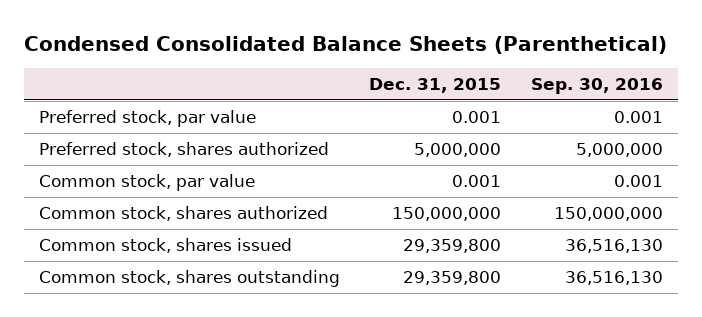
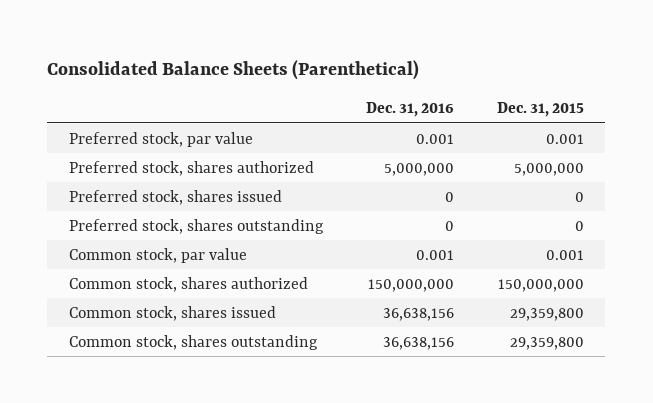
[24,35,668,54] Condensed Consolidated Balance Sheets (Parenthetical) -> [47,60,420,81] Consolidated Balance Sheets (Parenthetical)
[530,78,663,95] Sep. 30, 2016 -> none
none -> [365,102,454,118] Dec. 31, 2016
none -> [68,189,282,205] Preferred stock, shares issued
none -> [68,218,324,234] Preferred stock, shares outstanding

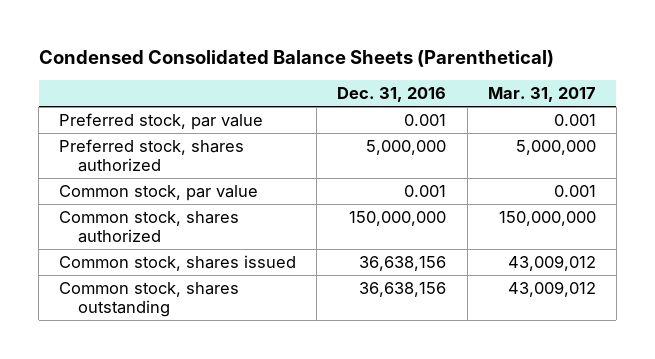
[47,60,420,81] Consolidated Balance Sheets (Parenthetical) -> [38,49,554,67] Condensed Consolidated Balance Sheets (Parenthetical)
[496,102,584,118] Dec. 31, 2015 -> none
none -> [487,87,596,103] Mar. 31, 2017
[68,189,282,205] Preferred stock, shares issued -> none
[68,218,324,234] Preferred stock, shares outstanding -> none

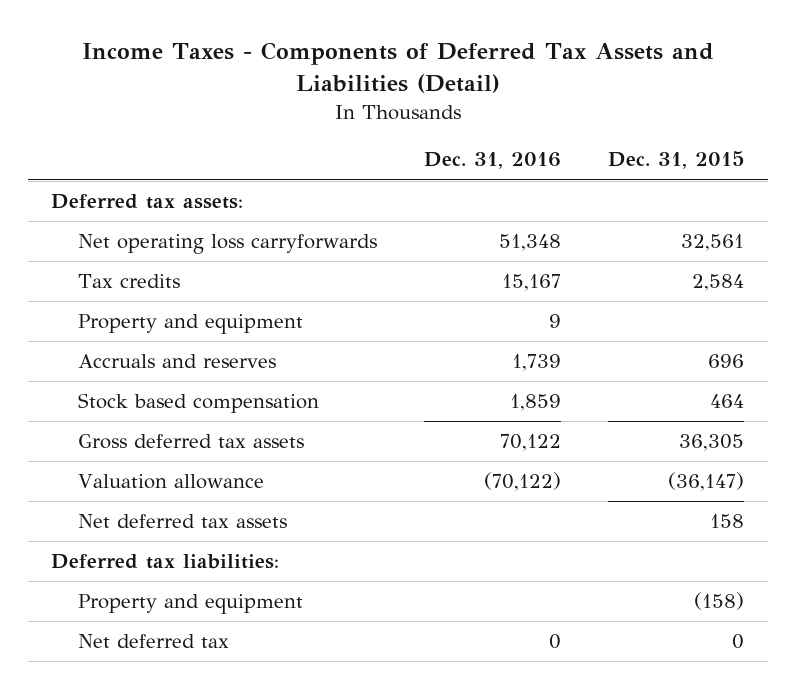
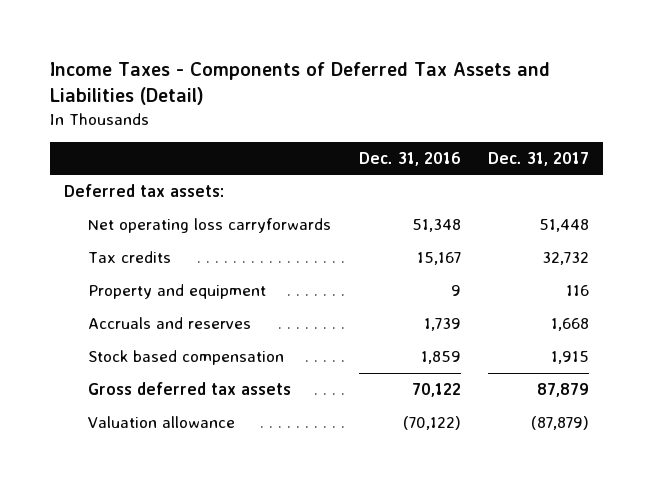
[608,151,745,170] Dec. 31, 2015 -> none
none -> [488,151,590,166] Dec. 31, 2017
[77,514,287,529] Net deferred tax assets -> none
[51,554,280,570] Deferred tax liabilities: -> none
[77,594,303,615] Property and equipment -> none
[77,634,229,649] Net deferred tax -> none

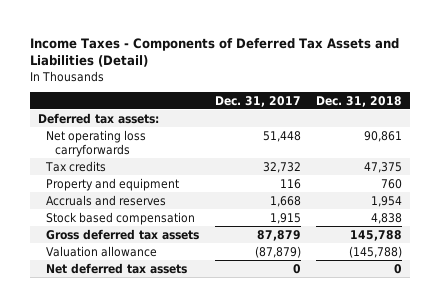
[358,151,461,166] Dec. 31, 2016 -> none
none -> [316,95,403,107] Dec. 31, 2018
none -> [46,262,188,274] Net deferred tax assets

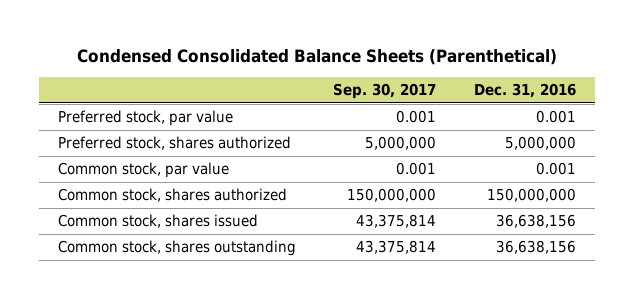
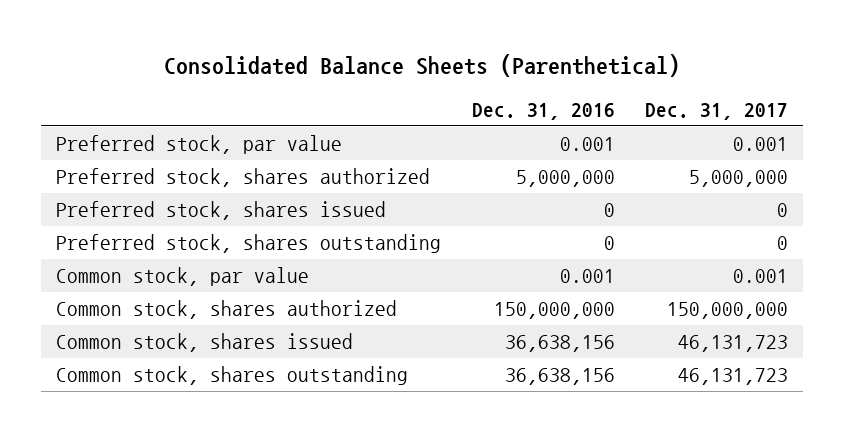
[76,49,557,66] Condensed Consolidated Balance Sheets (Parenthetical) -> [164,53,681,77] Consolidated Balance Sheets (Parenthetical)
[333,83,437,100] Sep. 30, 2017 -> none
none -> [645,102,789,120] Dec. 31, 2017
none -> [56,201,387,221] Preferred stock, shares issued
none -> [56,234,442,254] Preferred stock, shares outstanding

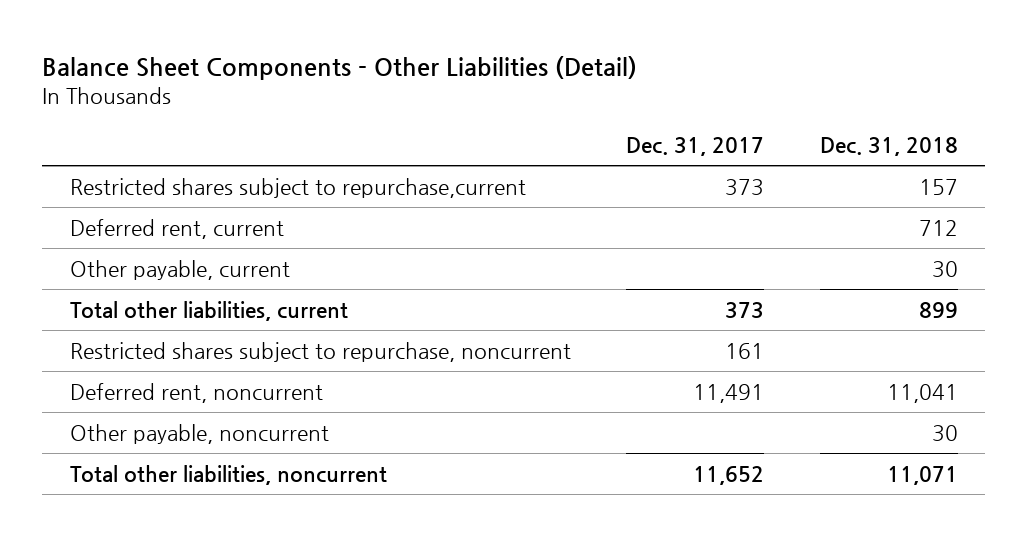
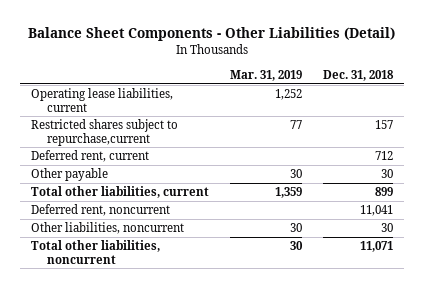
[626,136,765,156] Dec. 31, 2017 -> none
none -> [229,70,302,82] Mar. 31, 2019
none -> [30,88,173,112] Operating lease liabilities, current
[69,259,290,280] Other payable, current -> [30,168,108,182] Other payable
[69,341,571,362] Restricted shares subject to repurchase, noncurrent -> none
[69,423,329,444] Other payable, noncurrent -> [30,222,184,235] Other liabilities, noncurrent

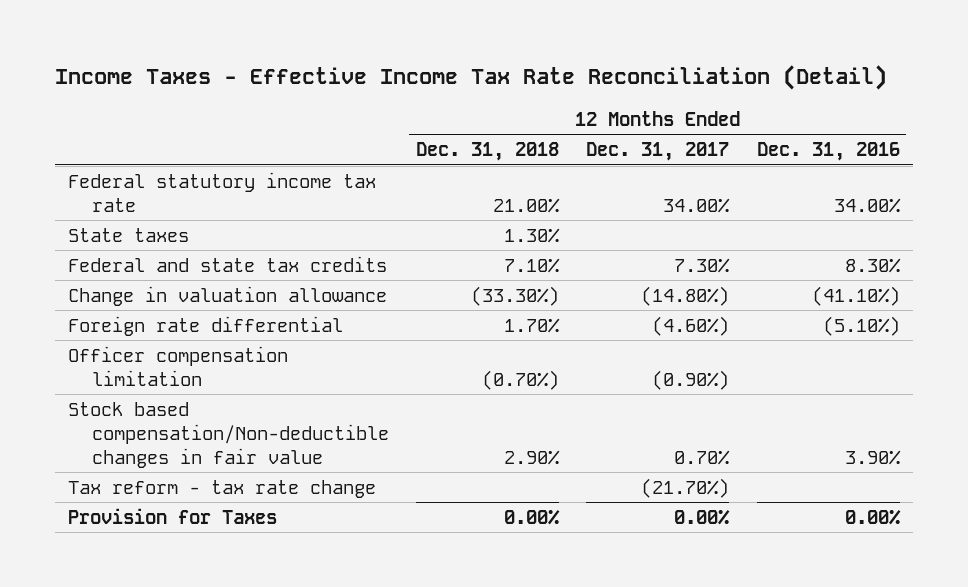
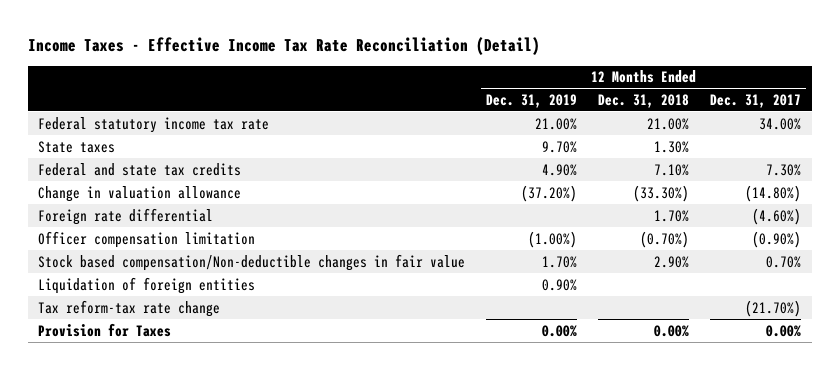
[756,142,900,162] Dec. 31, 2016 -> none
none -> [486,93,578,108] Dec. 31, 2019
none -> [38,276,256,294] Liquidation of foreign entities
[68,479,377,498] Tax reform - tax rate change -> [38,299,221,317] Tax reform-tax rate change

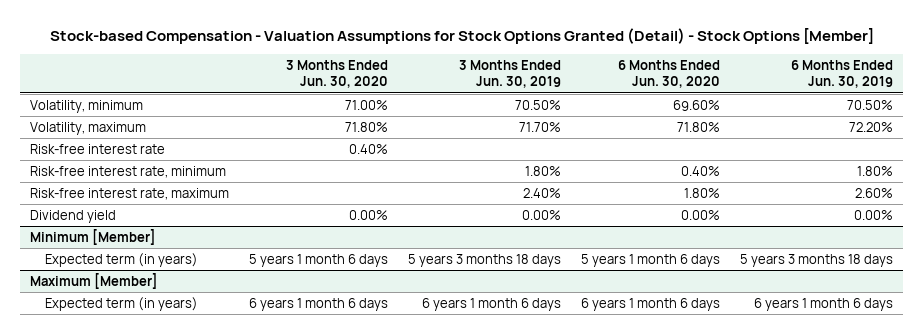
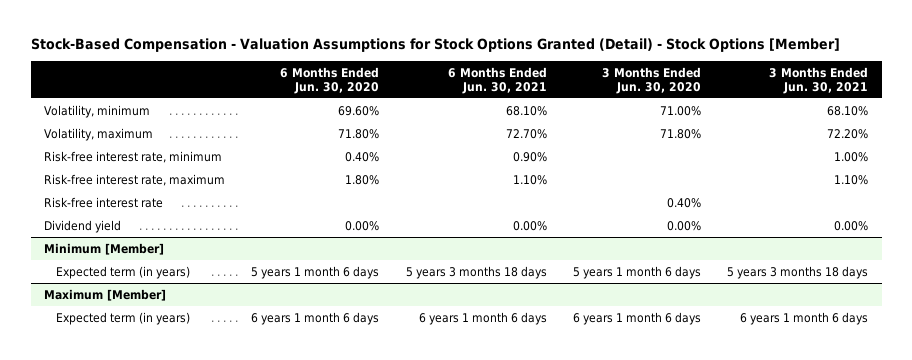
[49,27,874,44] Stock-based Compensation - Valuation Assumptions for Stock Options Granted (Detail) - Stock Options [Member] -> [30,38,840,53] Stock-Based Compensation - Valuation Assumptions for Stock Options Granted (Detail) - Stock Options [Member]
[459,59,562,89] 3 Months Ended Jun. 30, 2019 -> none
[791,59,894,89] 6 Months Ended Jun. 30, 2019 -> none
none -> [447,66,547,94] 6 Months Ended Jun. 30, 2021
none -> [769,66,869,94] 3 Months Ended Jun. 30, 2021
[30,143,166,154] Risk-free interest rate -> [43,196,163,208] Risk-free interest rate

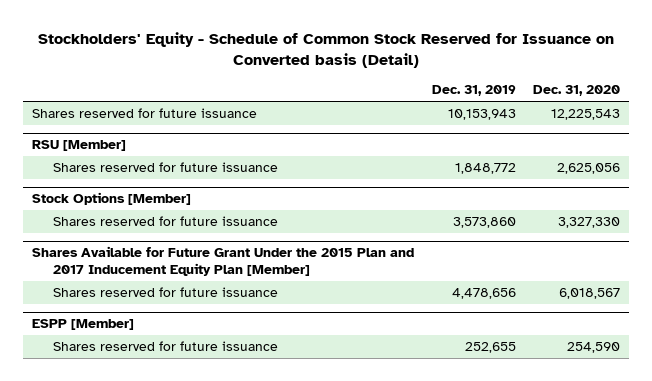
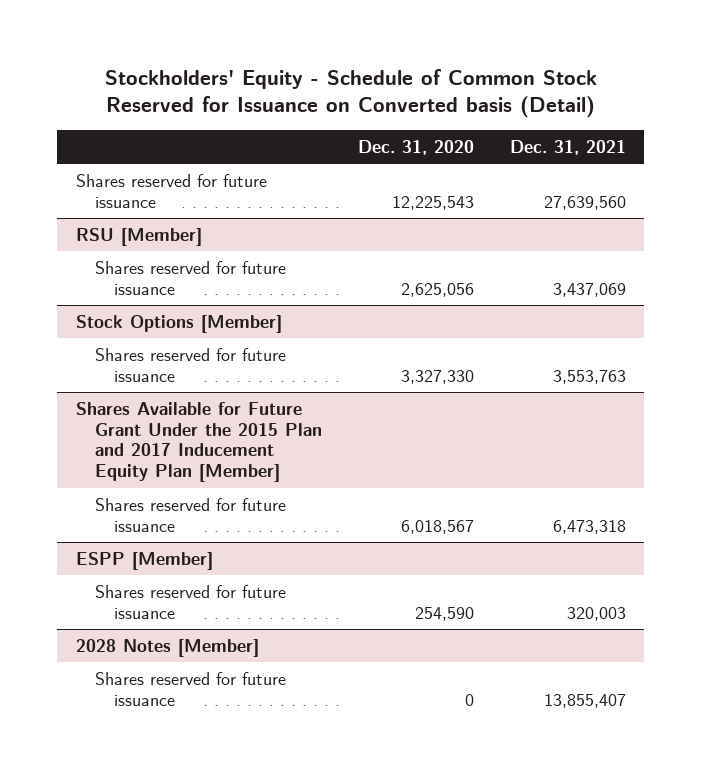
[431,85,516,97] Dec. 31, 2019 -> none
none -> [510,139,627,155] Dec. 31, 2021
none -> [75,638,259,657] 2028 Notes [Member]
none -> [94,671,286,706] Shares reserved for future issuance

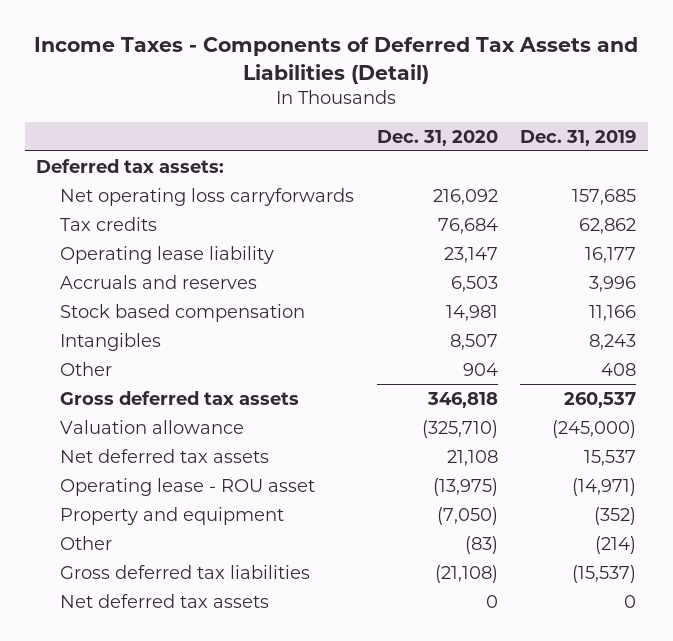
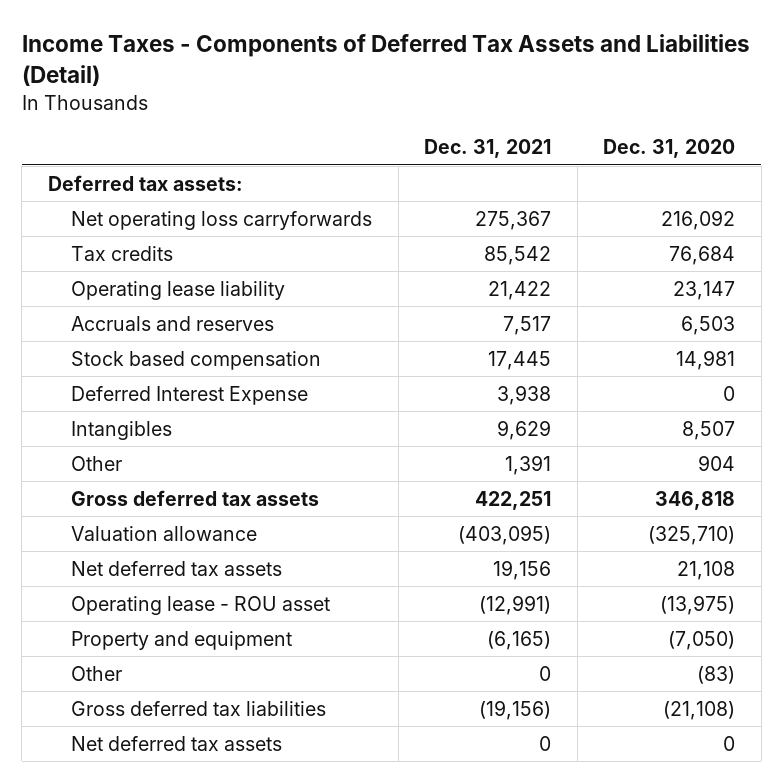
[520,129,637,146] Dec. 31, 2019 -> none
none -> [424,139,552,159] Dec. 31, 2021
none -> [70,385,308,405] Deferred Interest Expense

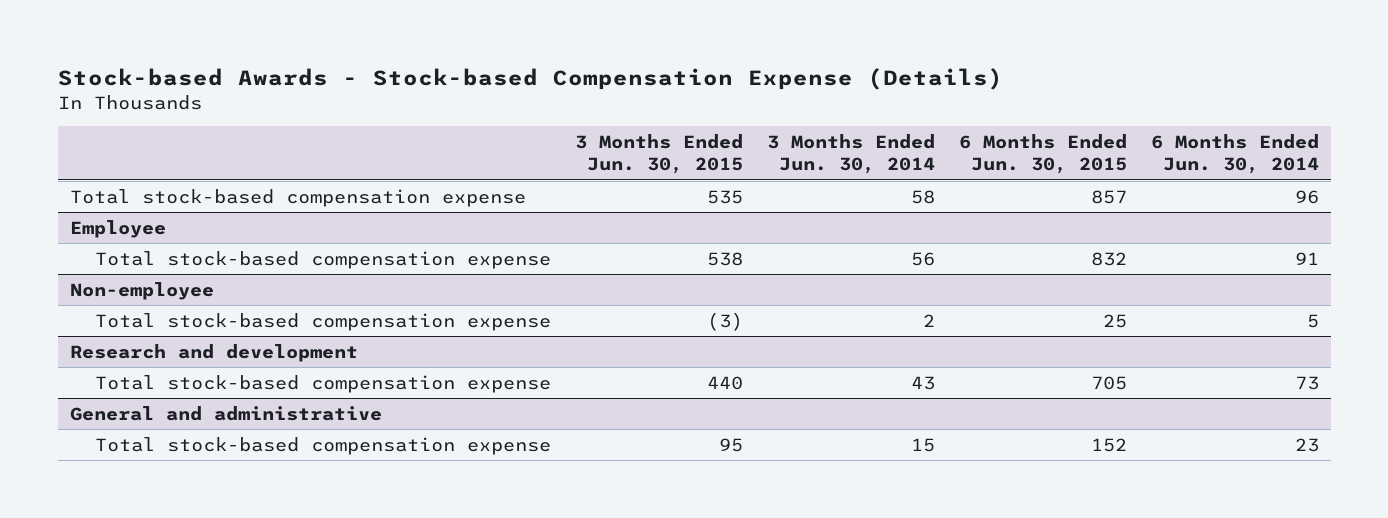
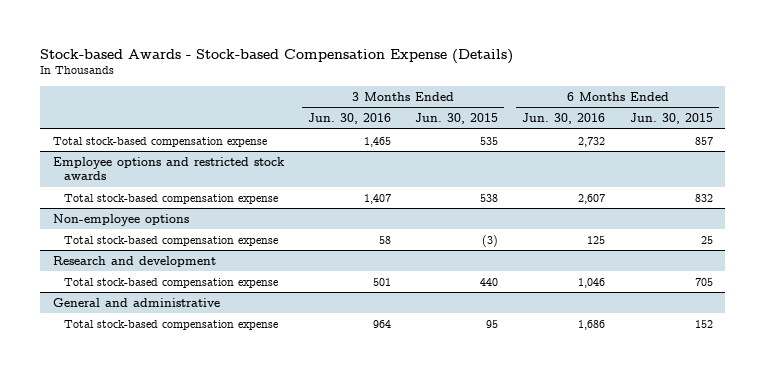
[766,134,935,175] 3 Months Ended Jun. 30, 2014 -> none
[1150,134,1319,175] 6 Months Ended Jun. 30, 2014 -> none
none -> [307,113,391,125] Jun. 30, 2016
none -> [522,113,606,125] Jun. 30, 2016
[69,219,166,238] Employee -> [52,156,285,181] Employee options and restricted stock awards
[69,281,214,300] Non-employee -> [52,213,189,226] Non-employee options

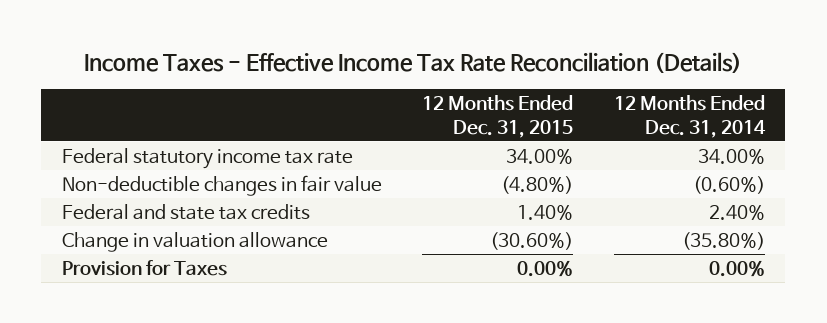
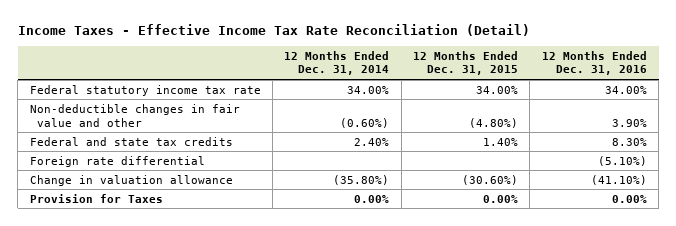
[84,52,743,74] Income Taxes - Effective Income Tax Rate Reconciliation (Details) -> [17,23,530,36] Income Taxes - Effective Income Tax Rate Reconciliation (Detail)
none -> [541,50,647,76] 12 Months Ended Dec. 31, 2016
[61,174,382,196] Non-deductible changes in fair value -> [29,103,240,127] Non-deductible changes in fair value and other
none -> [29,155,205,167] Foreign rate differential

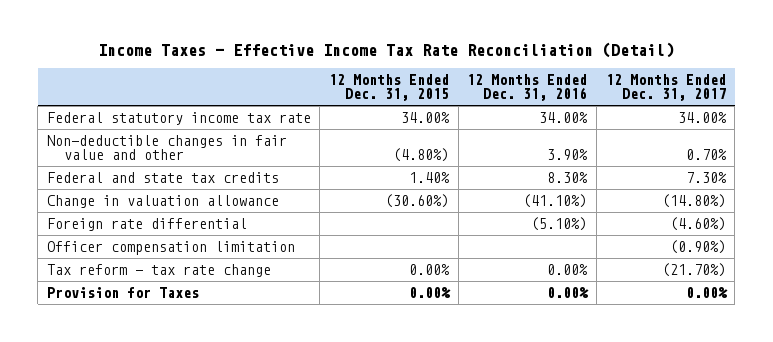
[284,50,390,76] 12 Months Ended Dec. 31, 2014 -> none
none -> [605,73,726,102] 12 Months Ended Dec. 31, 2017
[29,155,205,167] Foreign rate differential -> [46,217,247,231] Foreign rate differential
none -> [46,240,295,255] Officer compensation limitation
none -> [46,263,271,277] Tax reform - tax rate change

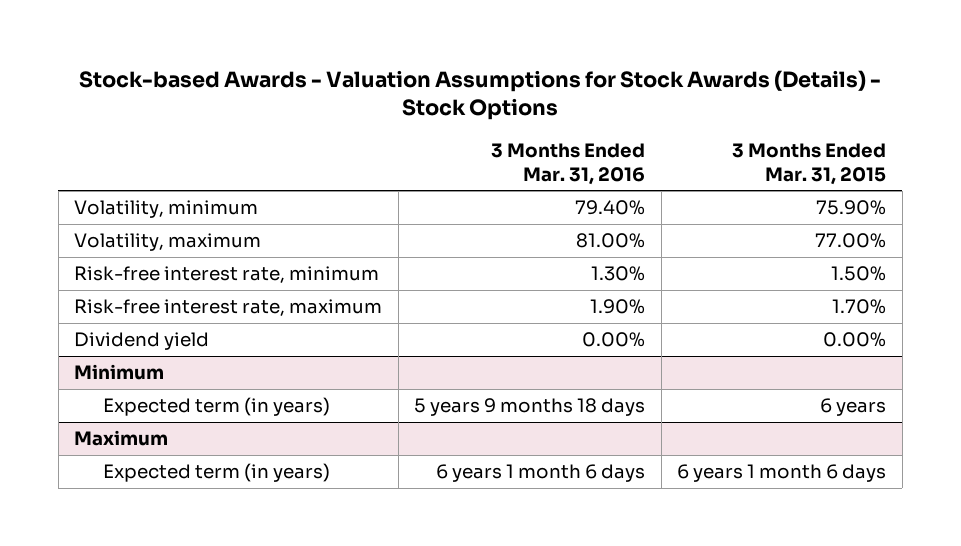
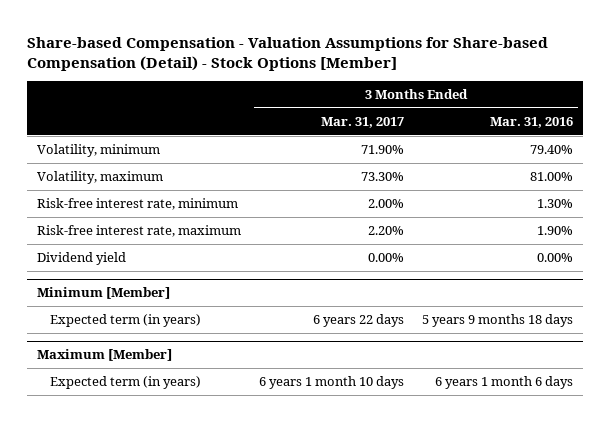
[79,69,882,121] Stock-based Awards - Valuation Assumptions for Stock Awards (Details) - Stock Options -> [27,36,549,71] Share-based Compensation - Valuation Assumptions for Share-based Compensation (Detail) - Stock Options [Member]
[732,142,887,185] 3 Months Ended Mar. 31, 2015 -> none
none -> [320,116,404,128] Mar. 31, 2017
[74,364,165,381] Minimum -> [36,287,170,300] Minimum [Member]
[74,430,169,447] Maximum -> [36,349,172,362] Maximum [Member]

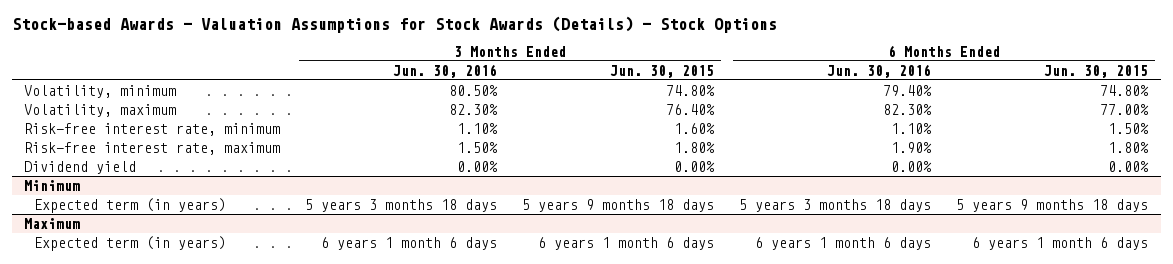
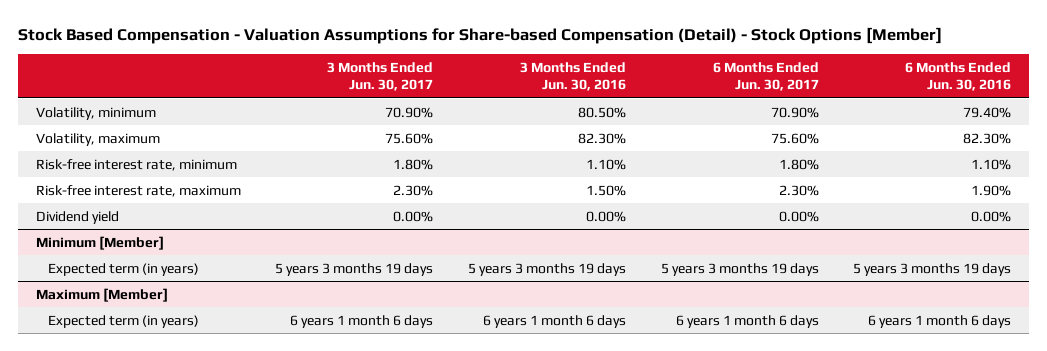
[11,15,777,33] Stock-based Awards - Valuation Assumptions for Stock Awards (Details) - Stock Options -> [18,27,943,45] Stock Based Compensation - Valuation Assumptions for Share-based Compensation (Detail) - Stock Options [Member]
[610,64,715,78] Jun. 30, 2015 -> none
[1044,64,1149,78] Jun. 30, 2015 -> none
none -> [327,61,434,92] 3 Months Ended Jun. 30, 2017
none -> [712,61,819,92] 6 Months Ended Jun. 30, 2017
[24,179,81,191] Minimum -> [35,235,164,250] Minimum [Member]
[305,198,498,212] 5 years 3 months 18 days -> [467,262,626,276] 5 years 3 months 19 days
[739,198,932,212] 5 years 3 months 18 days -> [853,262,1012,276] 5 years 3 months 19 days
[24,217,81,229] Maximum -> [35,287,168,302] Maximum [Member]

